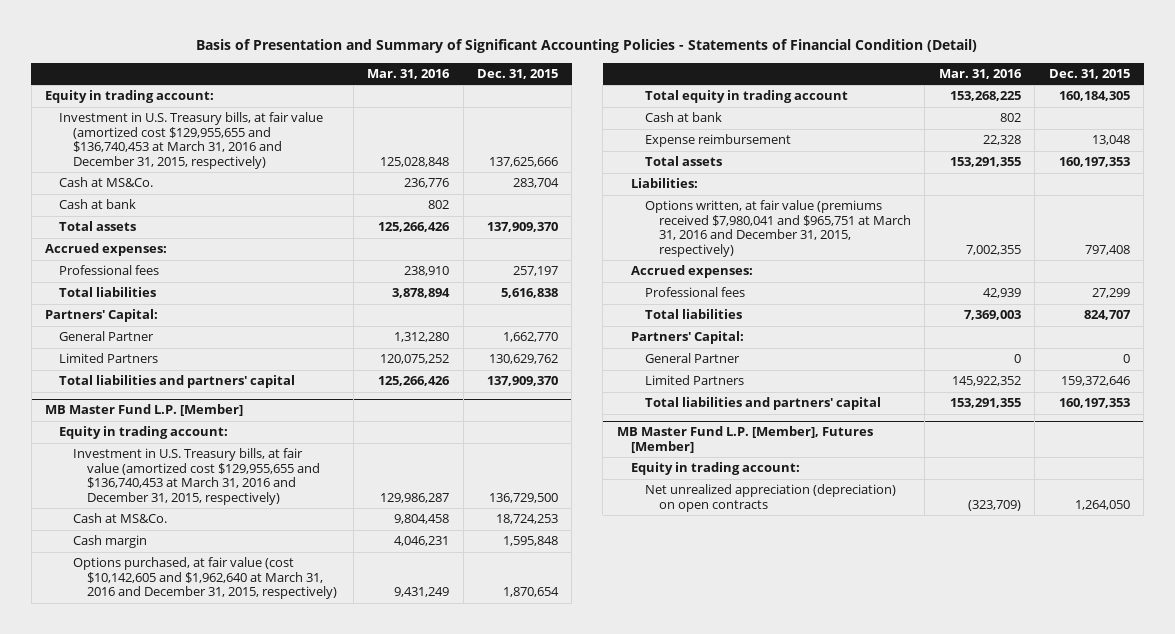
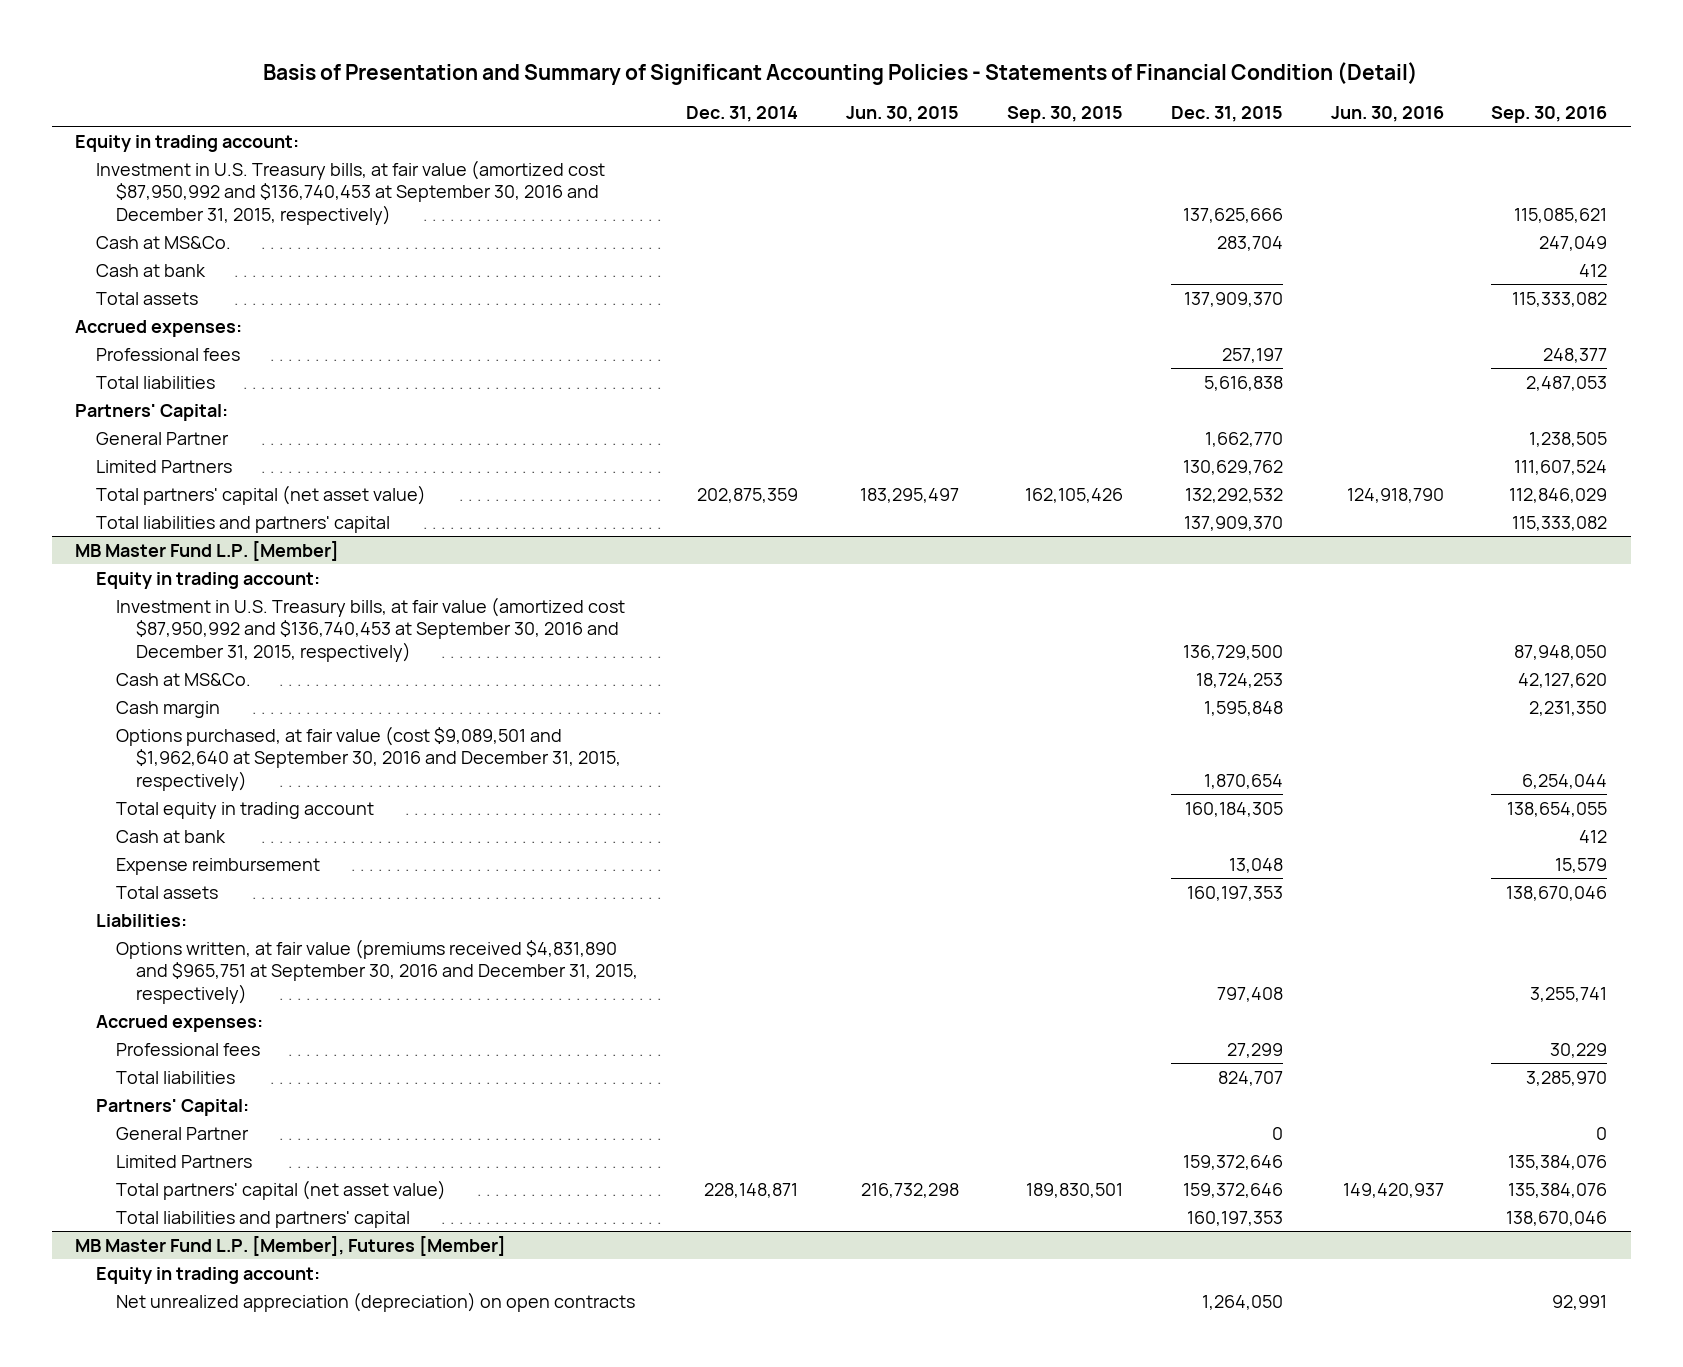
[367,68,451,79] Mar. 31, 2016 -> none
none -> [685,105,798,122] Dec. 31, 2014
none -> [845,105,959,122] Jun. 30, 2015
none -> [1006,105,1123,123] Sep. 30, 2015
none -> [1330,105,1444,122] Jun. 30, 2016
none -> [1491,105,1608,123] Sep. 30, 2016
[59,112,324,169] Investment in U.S. Treasury bills, at fair value (amortized cost $129,955,655 and $136,740,453 at March 31, 2016 and December 31, 2015, respectively) -> [95,159,605,225] Investment in U.S. Treasury bills, at fair value (amortized cost $87,950,992 and $136,740,453 at September 30, 2016 and December 31, 2015, respectively)
none -> [95,484,426,505] Total partners' capital (net asset value)
[73,448,321,505] Investment in U.S. Treasury bills, at fair value (amortized cost $129,955,655 and $136,740,453 at March 31, 2016 and December 31, 2015, respectively) -> [115,596,625,662] Investment in U.S. Treasury bills, at fair value (amortized cost $87,950,992 and $136,740,453 at September 30, 2016 and December 31, 2015, respectively)
[73,557,338,600] Options purchased, at fair value (cost $10,142,605 and $1,962,640 at March 31, 2016 and December 31, 2015, respectively) -> [115,725,621,791] Options purchased, at fair value (cost $9,089,501 and $1,962,640 at September 30, 2016 and December 31, 2015, respectively)
[644,200,912,257] Options written, at fair value (premiums received $7,980,041 and $965,751 at March 31, 2016 and December 31, 2015, respectively) -> [115,938,638,1004] Options written, at fair value (premiums received $4,831,890 and $965,751 at September 30, 2016 and December 31, 2015, respectively)
none -> [115,1179,446,1200] Total partners' capital (net asset value)

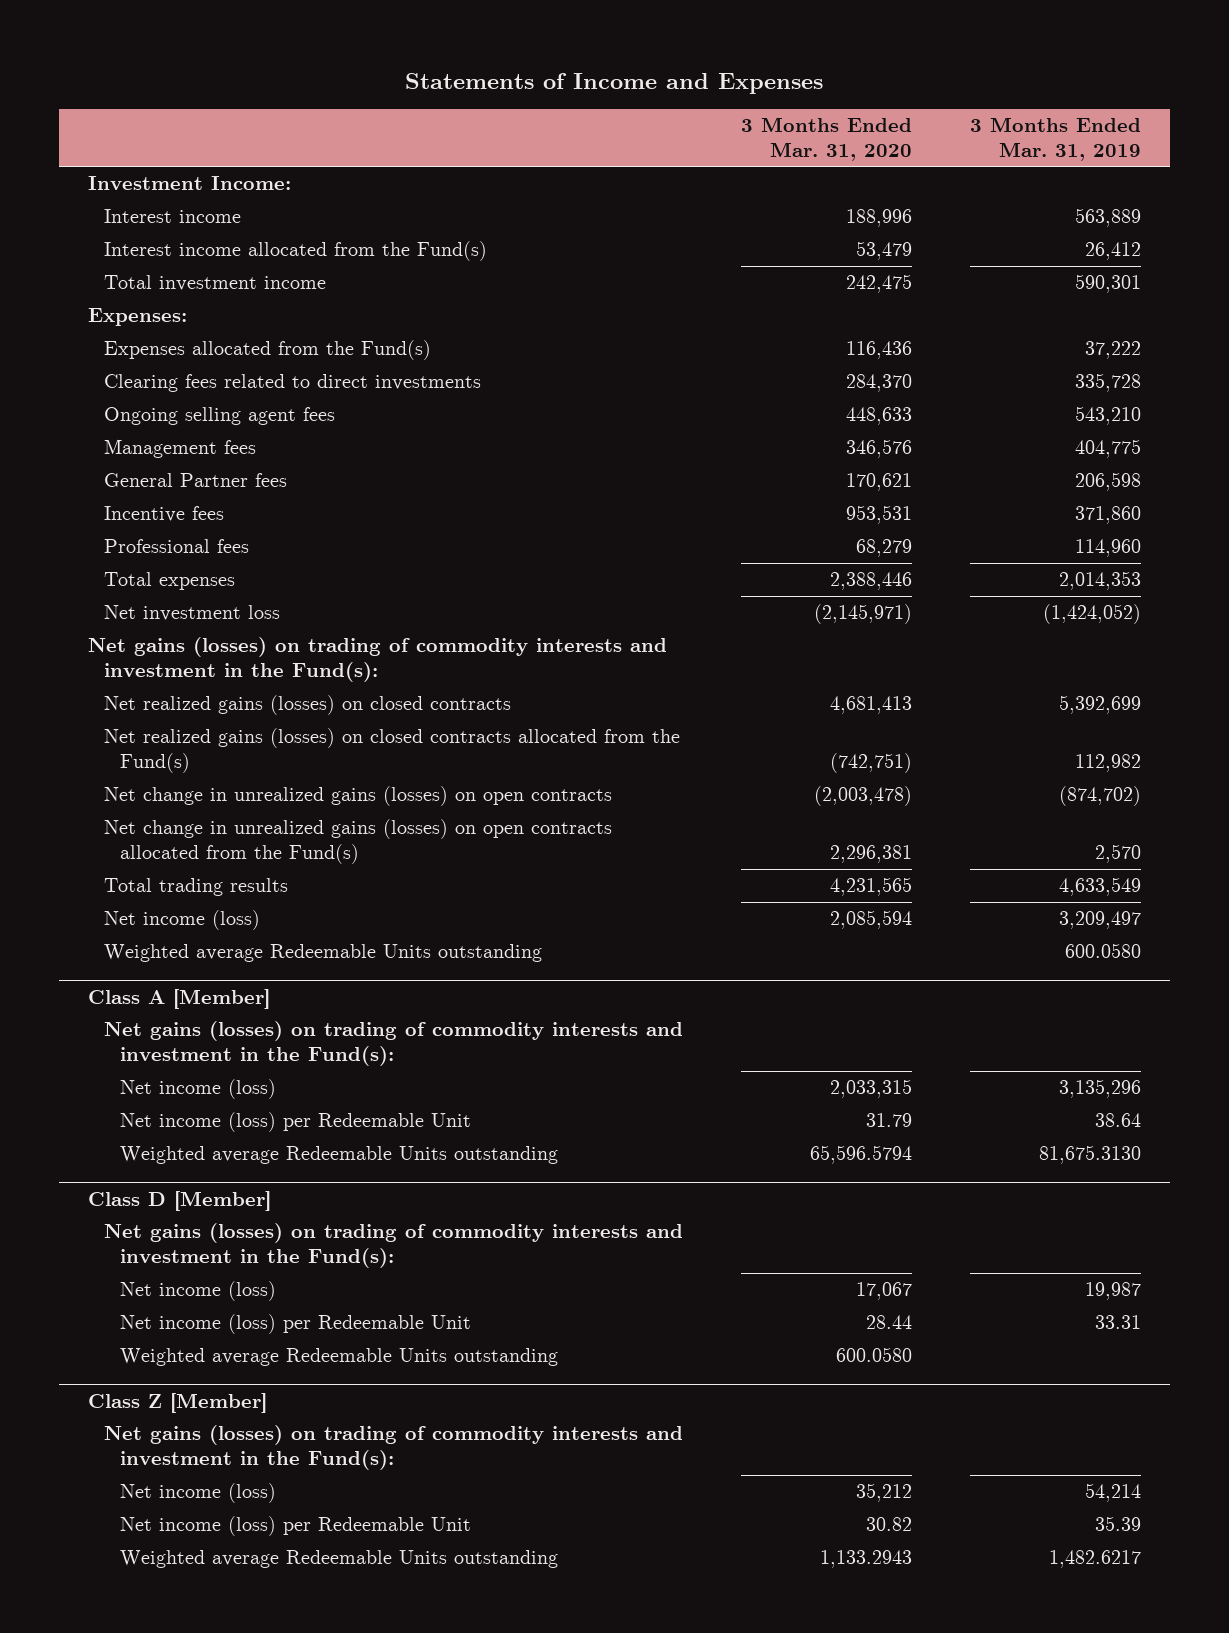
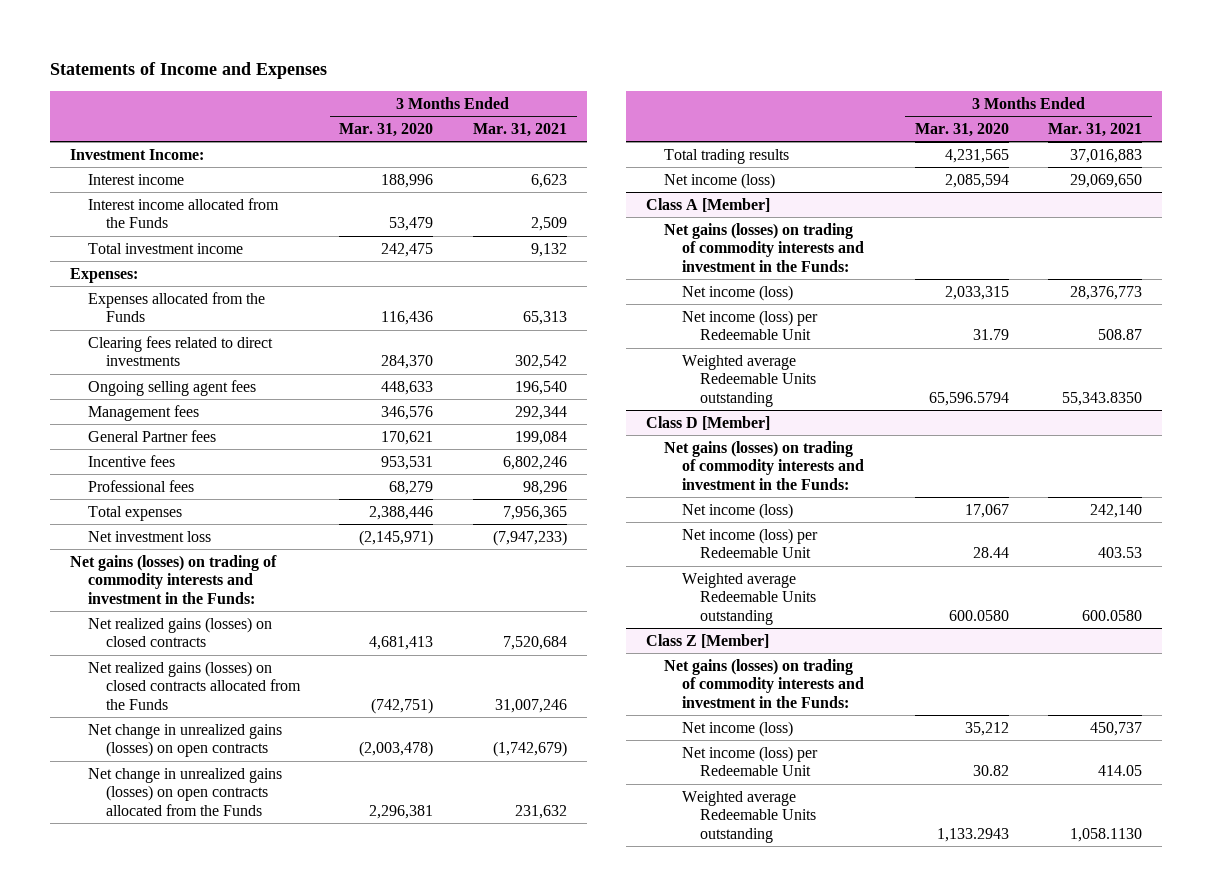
[969,116,1141,161] 3 Months Ended Mar. 31, 2019 -> none
none -> [472,122,567,137] Mar. 31, 2021
[103,241,487,262] Interest income allocated from the Fund(s) -> [88,197,280,229] Interest income allocated from the Funds
[103,340,431,361] Expenses allocated from the Fund(s) -> [88,291,266,323] Expenses allocated from the Funds
[87,637,667,683] Net gains (losses) on trading of commodity interests and investment in the Fund(s): -> [70,554,278,604] Net gains (losses) on trading of commodity interests and investment in the Funds:
[103,728,680,774] Net realized gains (losses) on closed contracts allocated from the Fund(s) -> [88,660,302,710] Net realized gains (losses) on closed contracts allocated from the Funds
[103,819,612,865] Net change in unrealized gains (losses) on open contracts allocated from the Fund(s) -> [88,767,283,816] Net change in unrealized gains (losses) on open contracts allocated from the Funds
[103,944,542,963] Weighted average Redeemable Units outstanding -> none
[103,1021,683,1067] Net gains (losses) on trading of commodity interests and investment in the Fund(s): -> [663,222,864,272] Net gains (losses) on trading of commodity interests and investment in the Funds:
[103,1223,683,1269] Net gains (losses) on trading of commodity interests and investment in the Fund(s): -> [663,440,864,490] Net gains (losses) on trading of commodity interests and investment in the Funds:
[103,1425,683,1471] Net gains (losses) on trading of commodity interests and investment in the Fund(s): -> [663,658,864,708] Net gains (losses) on trading of commodity interests and investment in the Funds:

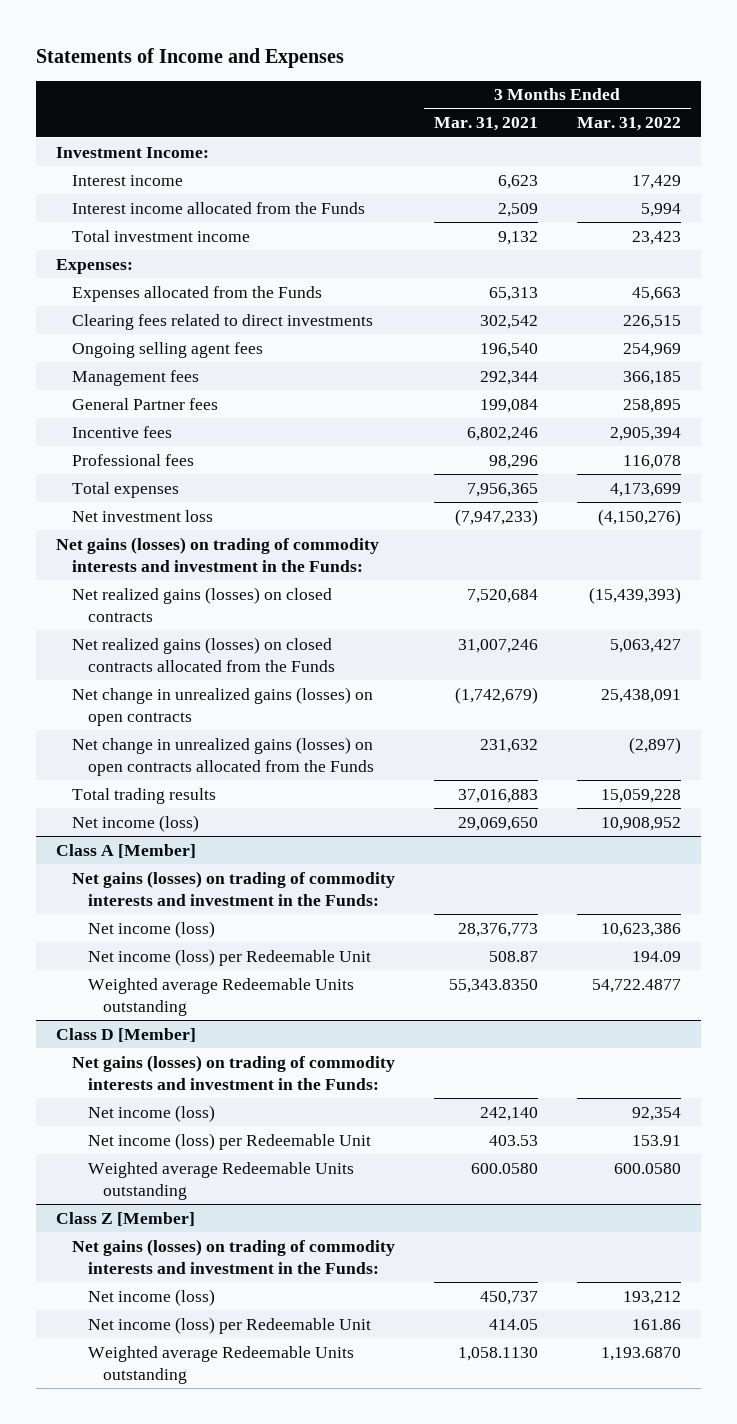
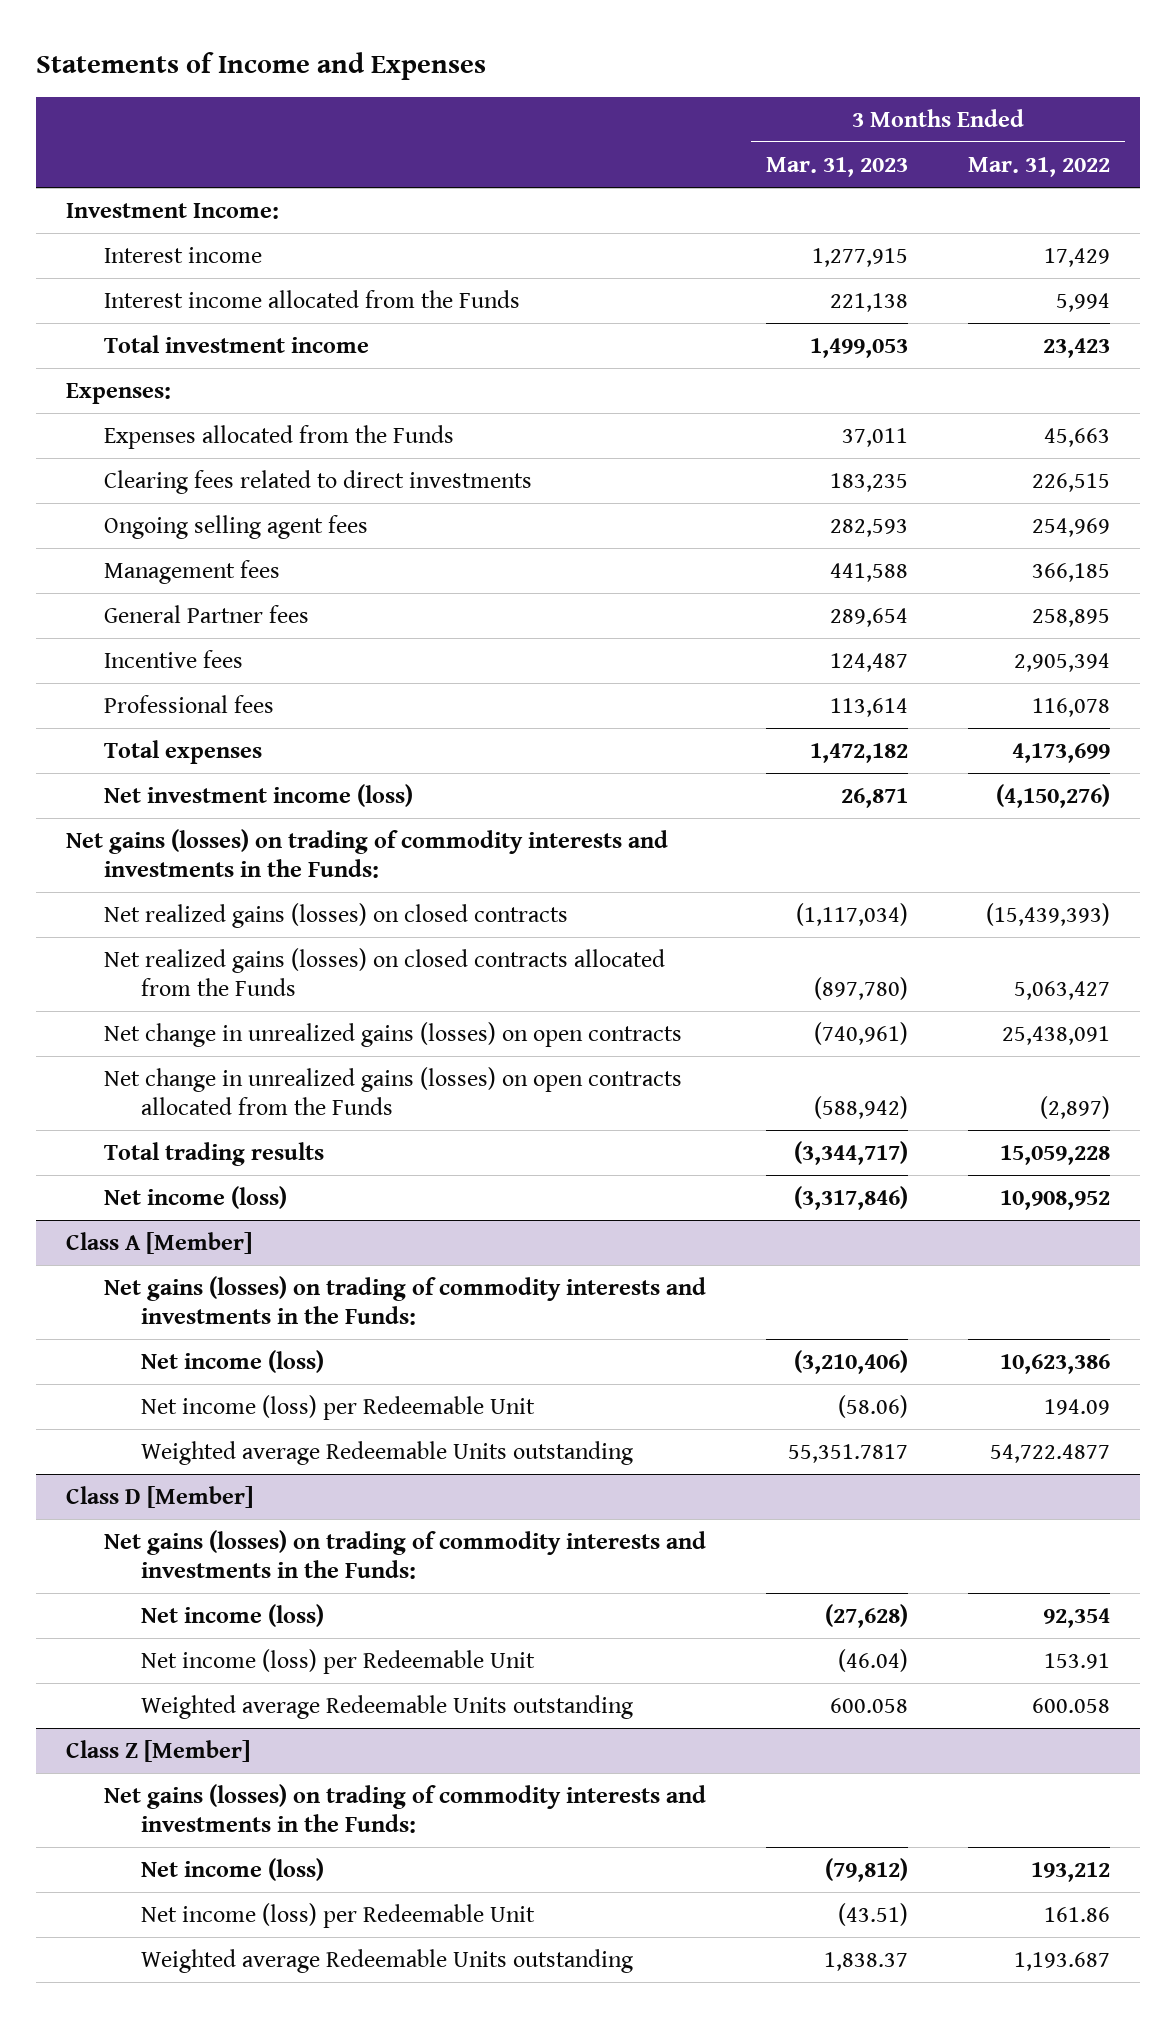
[433,117,538,132] Mar. 31, 2021 -> none
none -> [765,156,908,177] Mar. 31, 2023
[71,509,213,522] Net investment loss -> [103,784,413,808] Net investment income (loss)
[55,536,379,572] Net gains (losses) on trading of commodity interests and investment in the Funds: -> [65,829,668,879] Net gains (losses) on trading of commodity interests and investments in the Funds:
[71,870,395,906] Net gains (losses) on trading of commodity interests and investment in the Funds: -> [103,1276,706,1326] Net gains (losses) on trading of commodity interests and investments in the Funds:
[71,1054,395,1090] Net gains (losses) on trading of commodity interests and investment in the Funds: -> [103,1530,706,1580] Net gains (losses) on trading of commodity interests and investments in the Funds:
[613,1162,681,1174] 600.0580 -> [1031,1698,1110,1714] 600.058
[71,1238,395,1274] Net gains (losses) on trading of commodity interests and investment in the Funds: -> [103,1784,706,1834] Net gains (losses) on trading of commodity interests and investments in the Funds:
[600,1346,681,1361] 1,193.6870 -> [1013,1952,1110,1972] 1,193.687

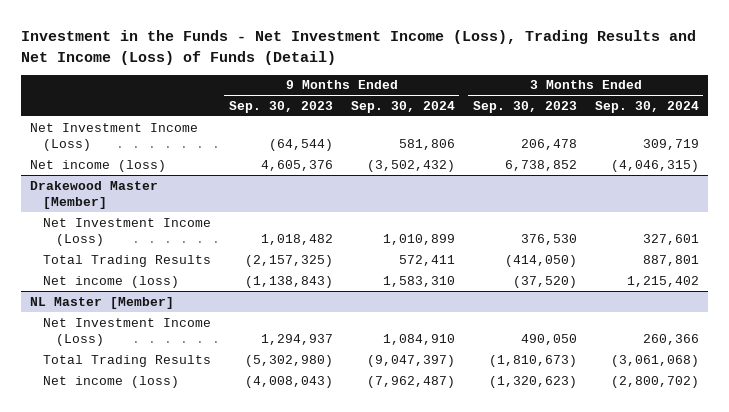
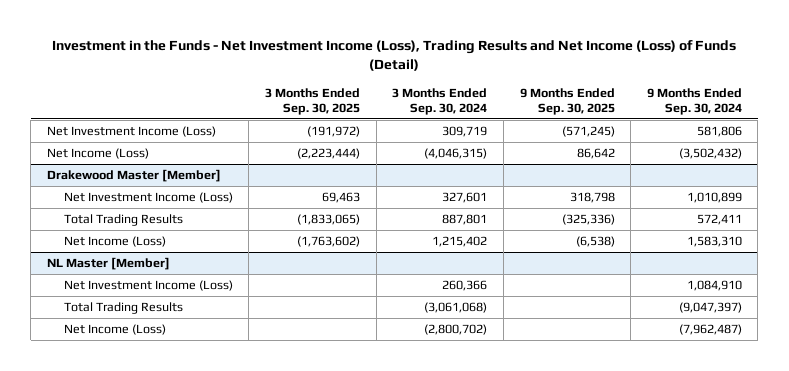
[228,100,333,113] Sep. 30, 2023 -> none
[472,100,577,113] Sep. 30, 2023 -> none
none -> [265,87,361,115] 3 Months Ended Sep. 30, 2025
none -> [519,87,615,115] 9 Months Ended Sep. 30, 2025
[30,159,167,172] Net income (loss) -> [47,147,150,159] Net Income (Loss)
[43,275,180,288] Net income (loss) -> [63,235,166,247] Net Income (Loss)
[43,375,180,388] Net income (loss) -> [63,323,166,335] Net Income (Loss)

